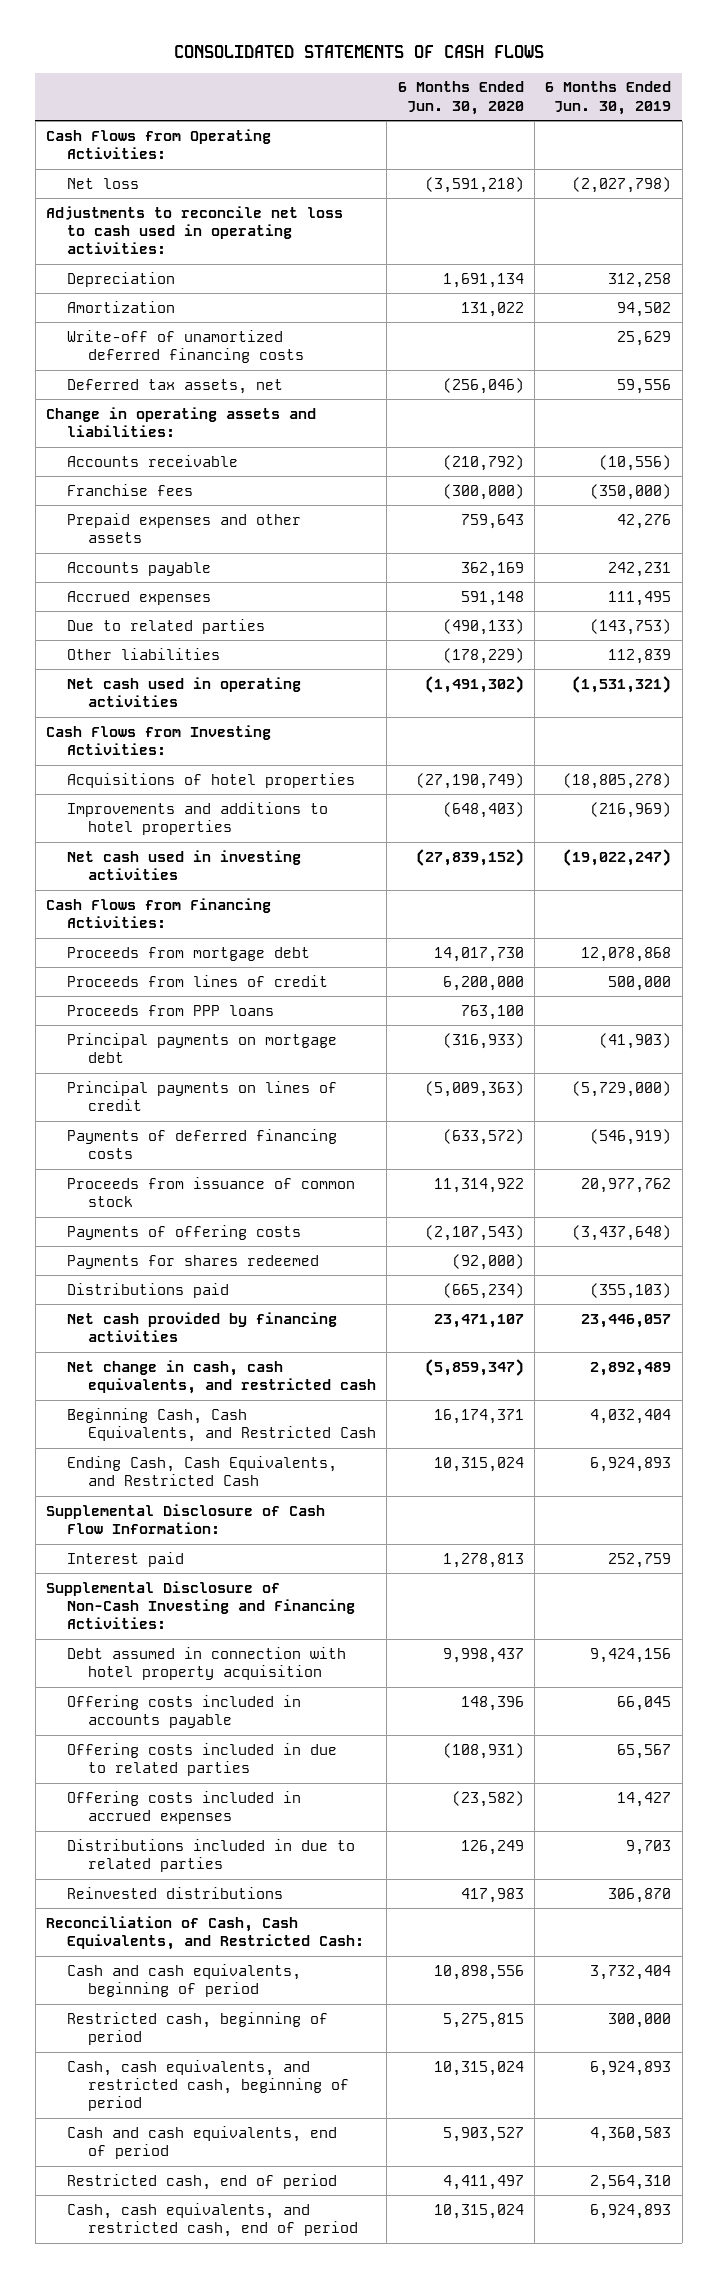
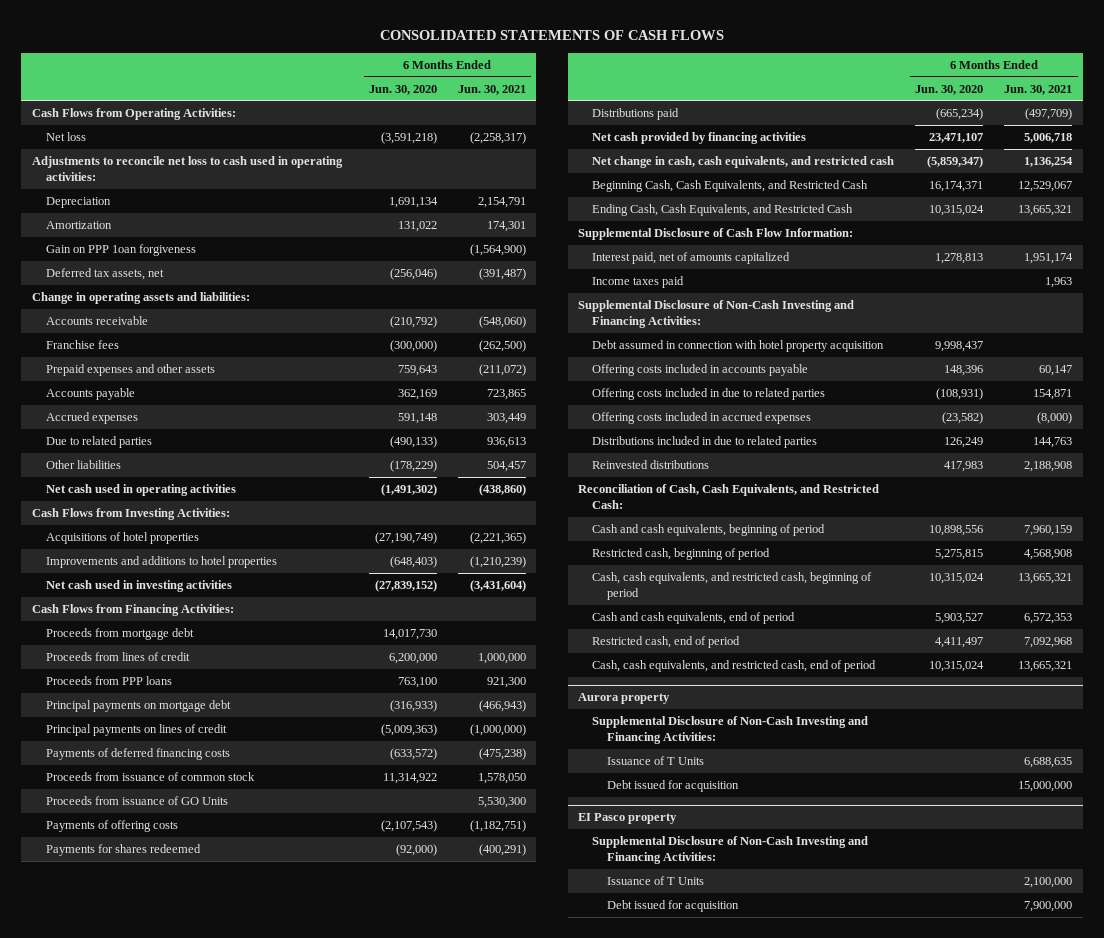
[545,81,672,115] 6 Months Ended Jun. 30, 2019 -> none
none -> [457,84,526,95] Jun. 30, 2021
[66,329,304,364] Write-off of unamortized deferred financing costs -> none
none -> [45,243,196,256] Gain on PPP 1oan forgiveness
none -> [45,795,228,805] Proceeds from issuance of GO Units
[66,1551,184,1567] Interest paid -> [592,251,791,264] Interest paid, net of amounts capitalized
none -> [592,275,685,288] Income taxes paid
none -> [578,693,671,705] Aurora property
none -> [592,715,869,745] Supplemental Disclosure of Non-Cash Investing and Financing Activities:
none -> [606,755,704,765] Issuance of T Units
none -> [606,779,739,792] Debt issued for acquisition
none -> [578,813,678,825] EI Pasco property
none -> [592,835,869,865] Supplemental Disclosure of Non-Cash Investing and Financing Activities:
none -> [606,875,704,885] Issuance of T Units
none -> [606,899,739,912] Debt issued for acquisition

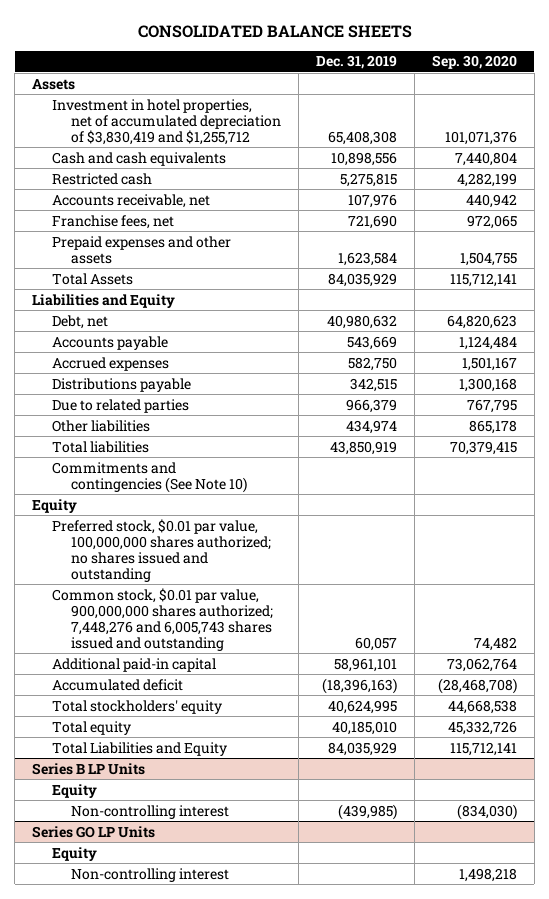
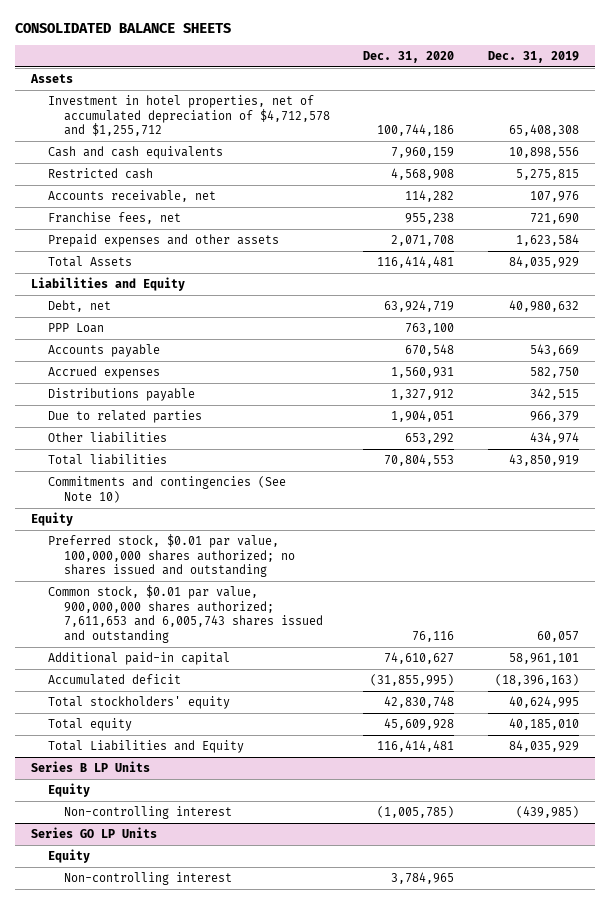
[431,55,517,70] Sep. 30, 2020 -> none
none -> [363,50,455,63] Dec. 31, 2020
[51,98,282,145] Investment in hotel properties, net of accumulated depreciation of $3,830,419 and $1,255,712 -> [47,95,331,137] Investment in hotel properties, net of accumulated depreciation of $4,712,578 and $1,255,712
none -> [47,323,104,334] PPP Loan
[51,587,274,651] Common stock, $0.01 par value, 900,000,000 shares authorized; 7,448,276 and 6,005,743 shares issued and outstanding -> [47,585,324,643] Common stock, $0.01 par value, 900,000,000 shares authorized; 7,611,653 and 6,005,743 shares issued and outstanding

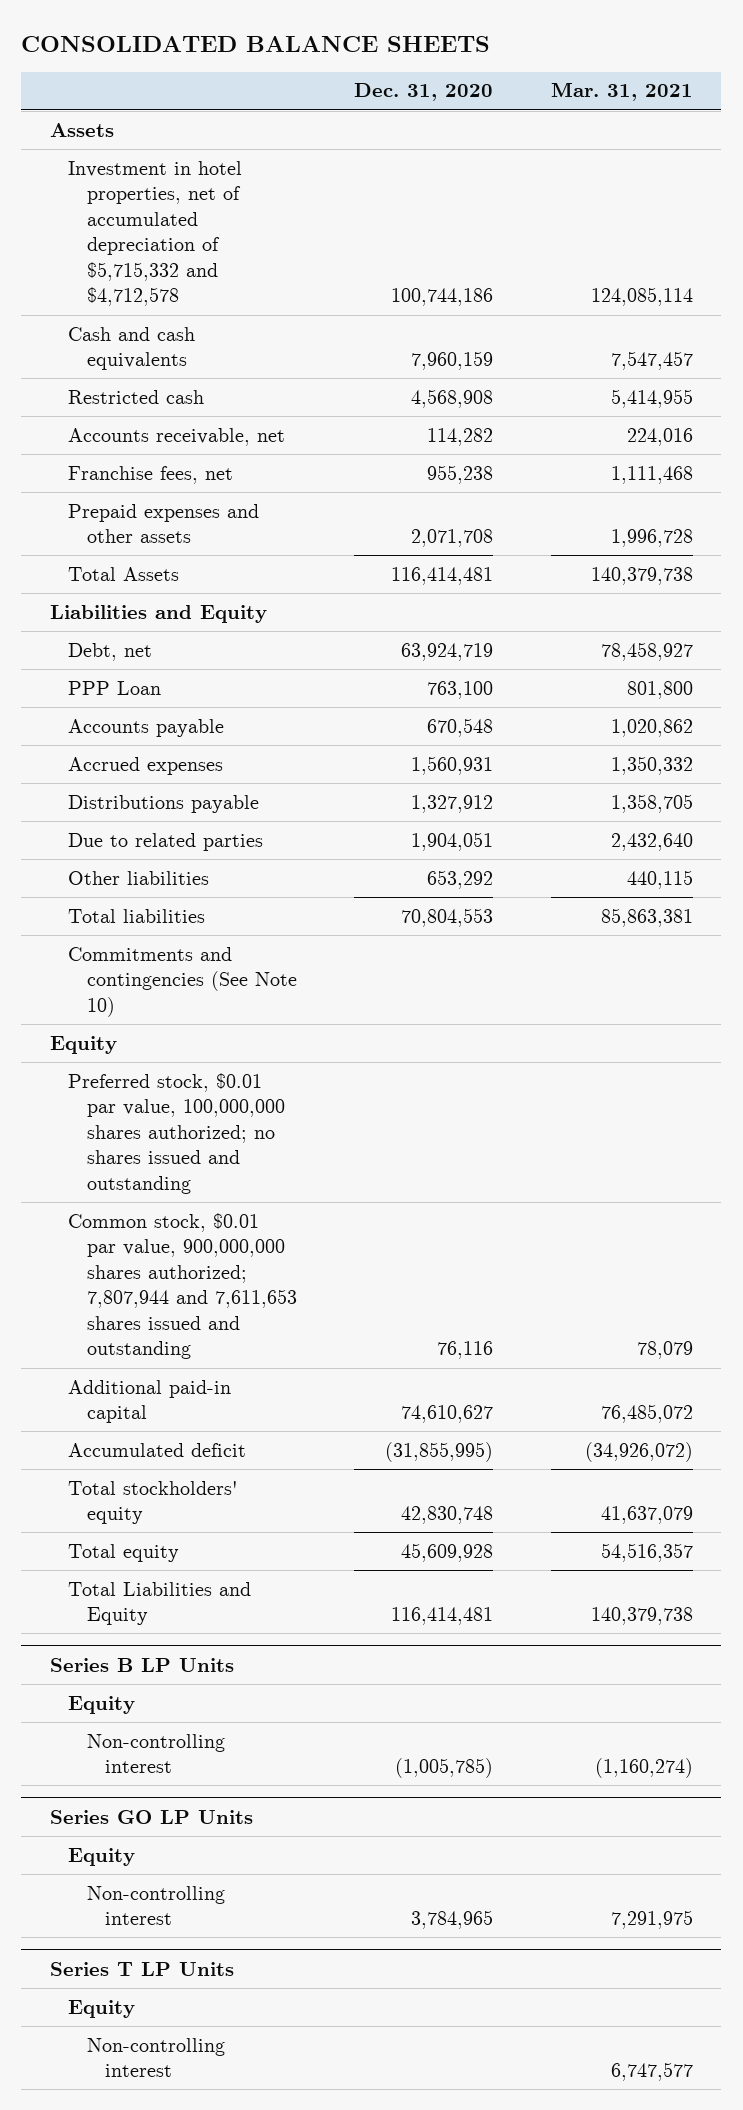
[487,50,579,63] Dec. 31, 2019 -> none
none -> [550,82,693,102] Mar. 31, 2021
[47,95,331,137] Investment in hotel properties, net of accumulated depreciation of $4,712,578 and $1,255,712 -> [68,160,243,307] Investment in hotel properties, net of accumulated depreciation of $5,715,332 and $4,712,578
[47,585,324,643] Common stock, $0.01 par value, 900,000,000 shares authorized; 7,611,653 and 6,005,743 shares issued and outstanding -> [68,1212,297,1360] Common stock, $0.01 par value, 900,000,000 shares authorized; 7,807,944 and 7,611,653 shares issued and outstanding
none -> [49,1961,234,1976] Series T LP Units
none -> [68,1999,136,2018] Equity
none -> [86,2037,225,2078] Non-controlling interest

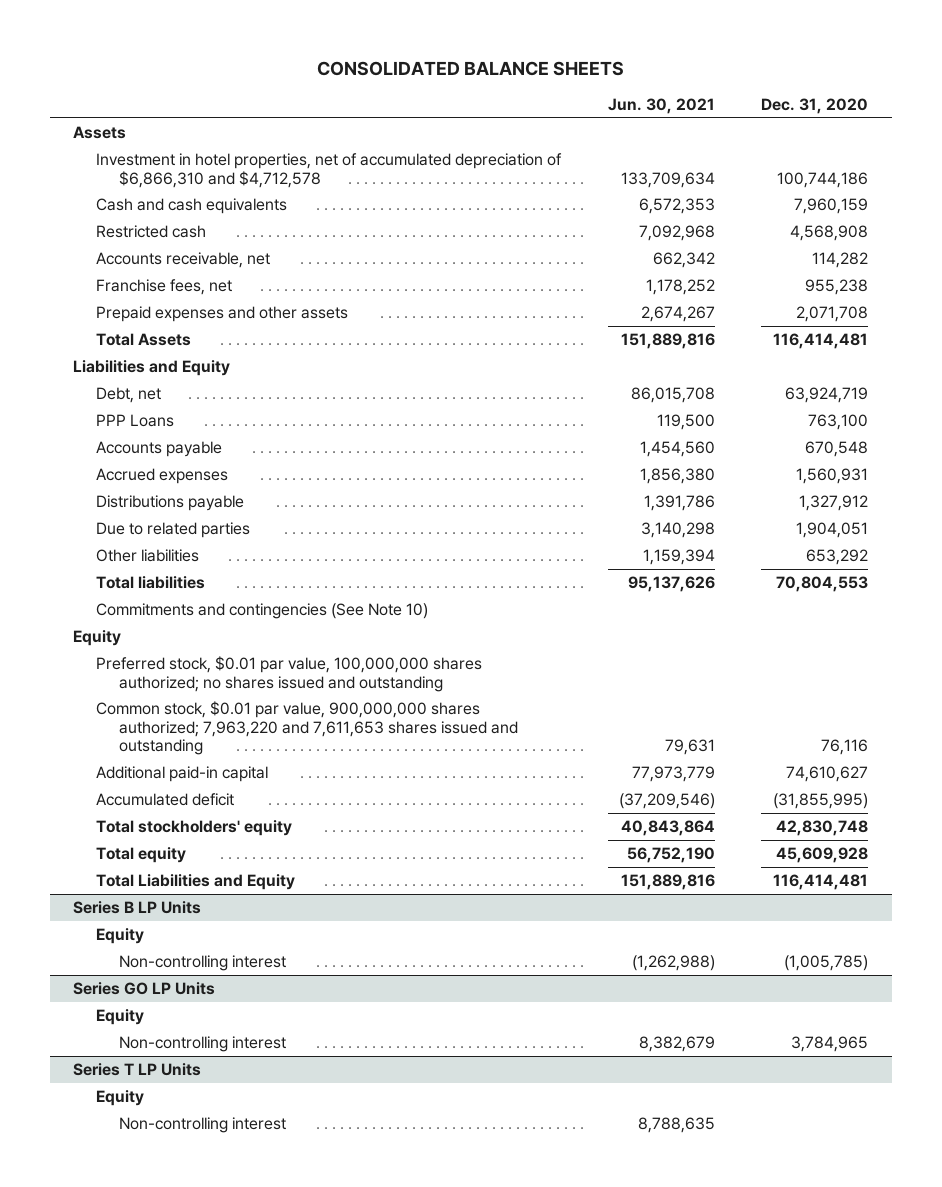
[550,82,693,102] Mar. 31, 2021 -> none
none -> [607,98,715,115] Jun. 30, 2021
[68,160,243,307] Investment in hotel properties, net of accumulated depreciation of $5,715,332 and $4,712,578 -> [96,152,563,188] Investment in hotel properties, net of accumulated depreciation of $6,866,310 and $4,712,578
[68,680,162,695] PPP Loan -> [96,413,175,427] PPP Loans
[68,1212,297,1360] Common stock, $0.01 par value, 900,000,000 shares authorized; 7,807,944 and 7,611,653 shares issued and outstanding -> [96,700,518,756] Common stock, $0.01 par value, 900,000,000 shares authorized; 7,963,220 and 7,611,653 shares issued and outstanding

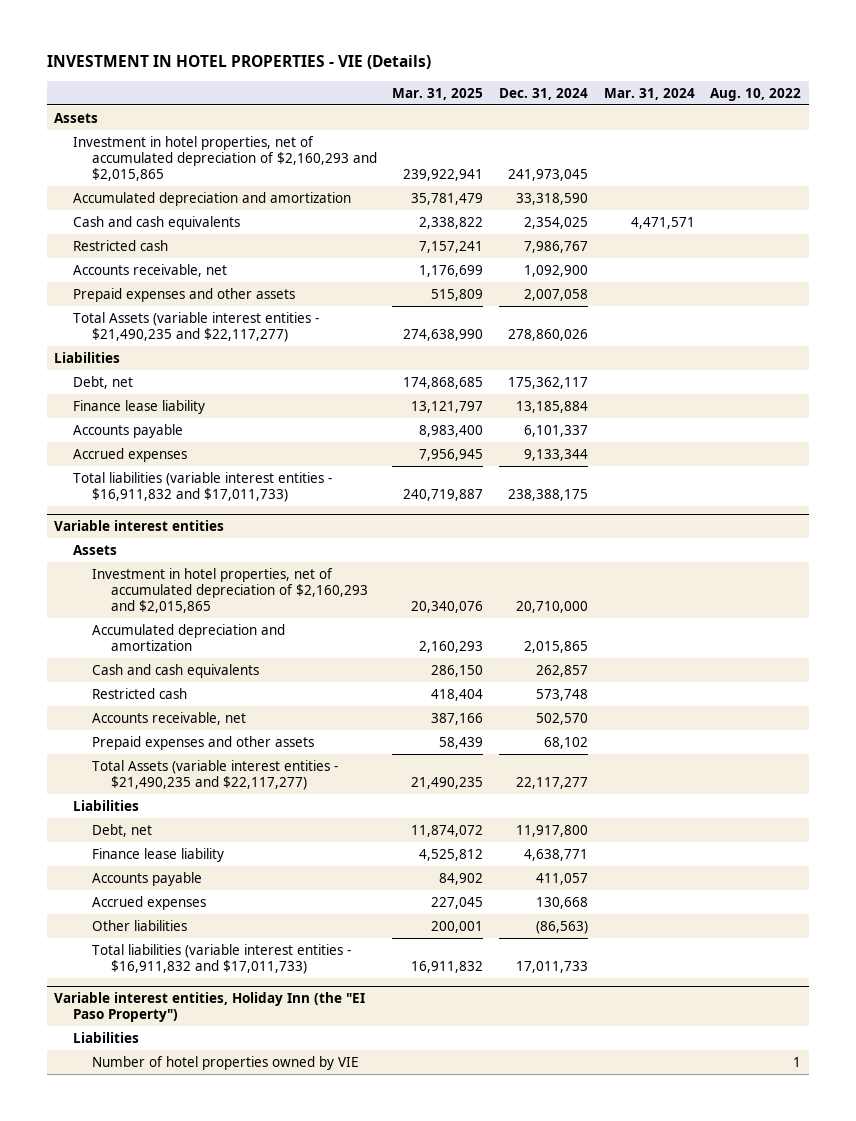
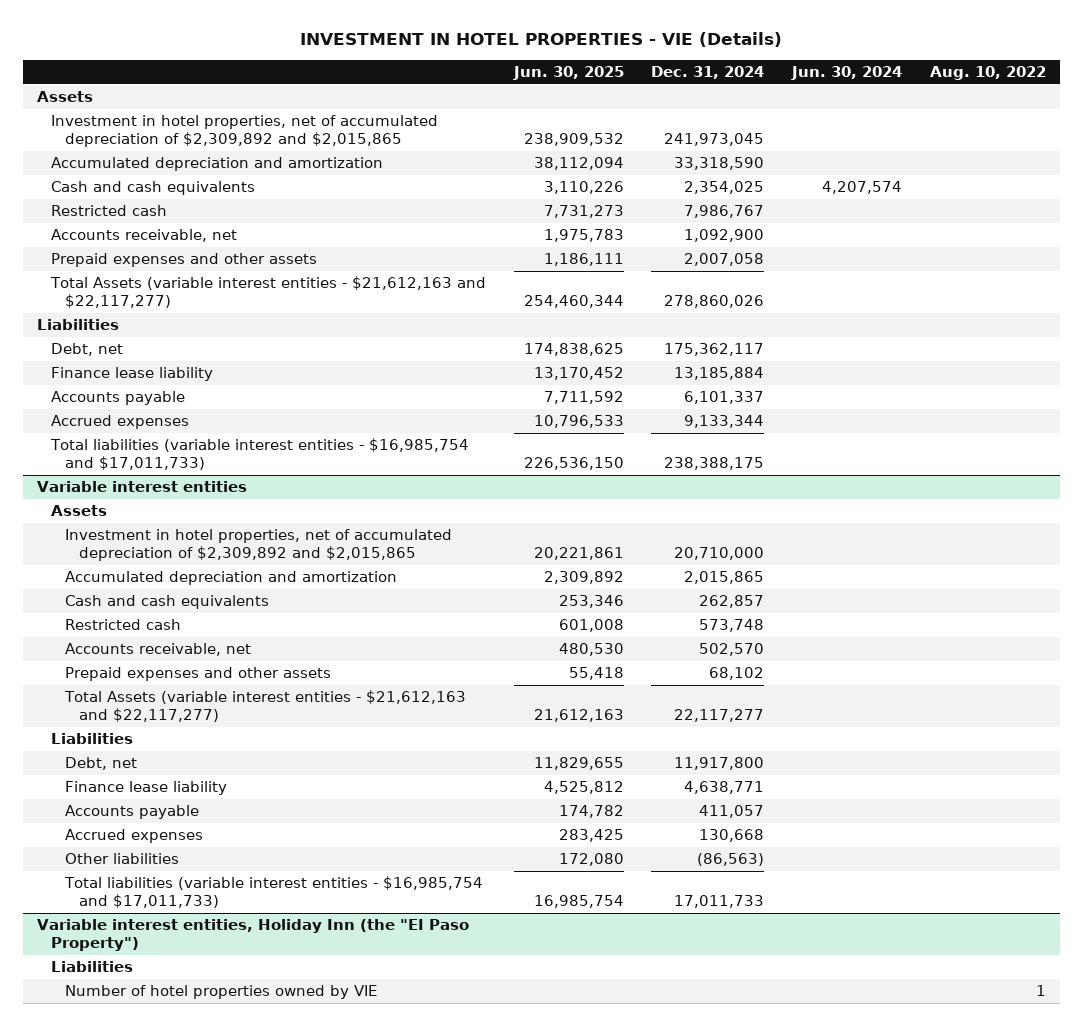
[392,87,484,100] Mar. 31, 2025 -> none
[603,87,695,100] Mar. 31, 2024 -> none
none -> [512,66,624,81] Jun. 30, 2025
none -> [791,66,903,81] Jun. 30, 2024
[73,135,377,182] Investment in hotel properties, net of accumulated depreciation of $2,160,293 and $2,015,865 -> [50,115,438,148] Investment in hotel properties, net of accumulated depreciation of $2,309,892 and $2,015,865
[73,311,320,343] Total Assets (variable interest entities - $21,490,235 and $22,117,277) -> [49,276,486,309] Total Assets (variable interest entities - $21,612,163 and $22,117,277)
[73,471,333,503] Total liabilities (variable interest entities - $16,911,832 and $17,011,733) -> [49,438,469,471] Total liabilities (variable interest entities - $16,985,754 and $17,011,733)
[91,567,368,614] Investment in hotel properties, net of accumulated depreciation of $2,160,293 and $2,015,865 -> [65,529,453,562] Investment in hotel properties, net of accumulated depreciation of $2,309,892 and $2,015,865
[91,759,338,791] Total Assets (variable interest entities - $21,490,235 and $22,117,277) -> [64,690,467,723] Total Assets (variable interest entities - $21,612,163 and $22,117,277)
[91,943,351,975] Total liabilities (variable interest entities - $16,911,832 and $17,011,733) -> [64,876,484,909] Total liabilities (variable interest entities - $16,985,754 and $17,011,733)

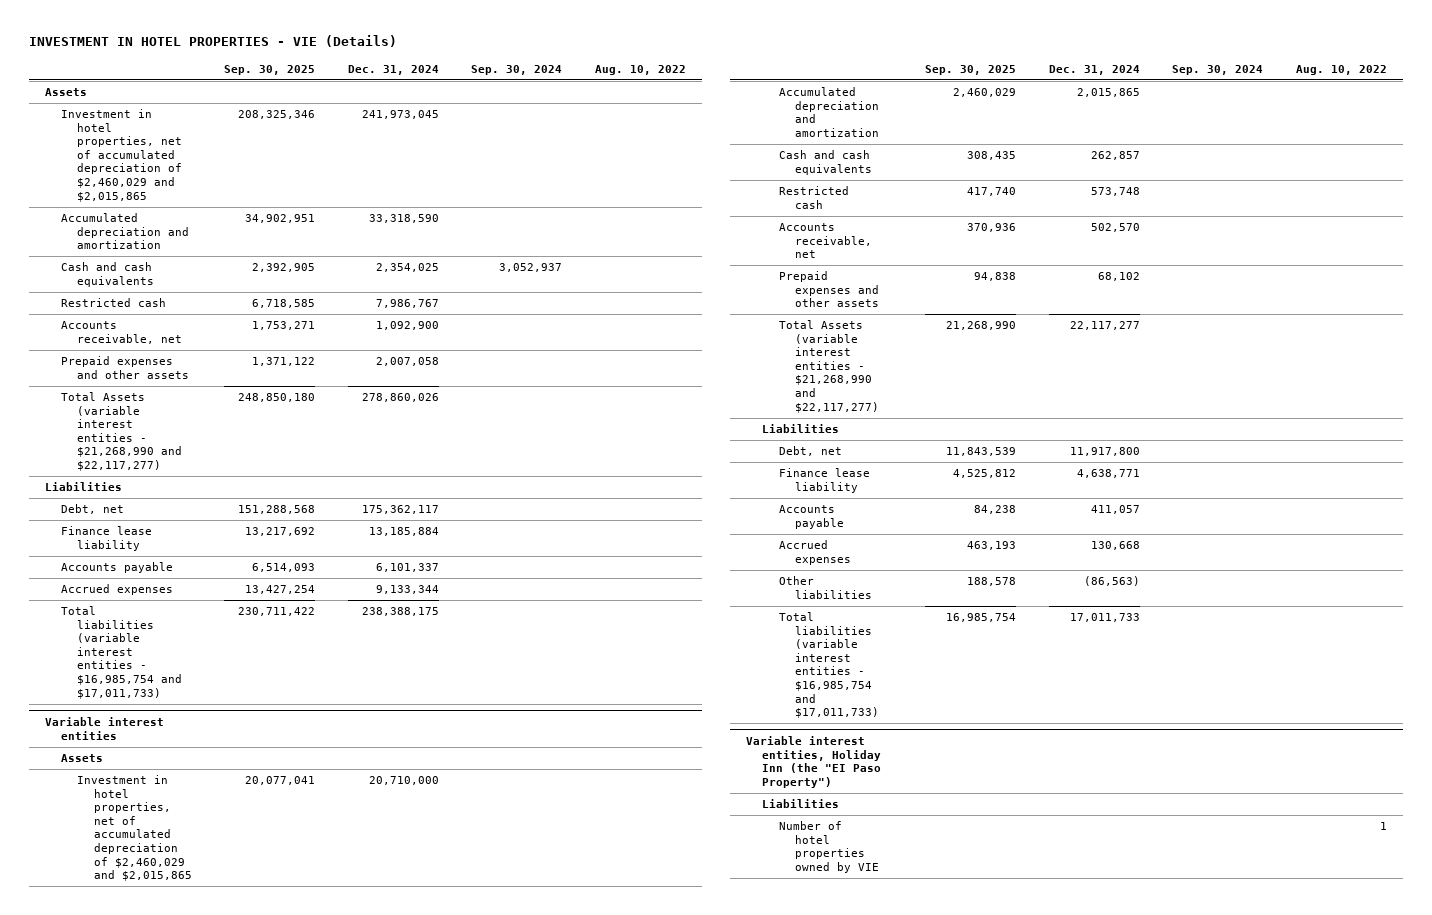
[512,66,624,81] Jun. 30, 2025 -> none
[791,66,903,81] Jun. 30, 2024 -> none
none -> [224,64,316,75] Sep. 30, 2025
none -> [471,64,563,75] Sep. 30, 2024
[50,115,438,148] Investment in hotel properties, net of accumulated depreciation of $2,309,892 and $2,015,865 -> [61,109,183,202] Investment in hotel properties, net of accumulated depreciation of $2,460,029 and $2,015,865
[49,276,486,309] Total Assets (variable interest entities - $21,612,163 and $22,117,277) -> [61,392,183,472] Total Assets (variable interest entities - $21,268,990 and $22,117,277)
[65,529,453,562] Investment in hotel properties, net of accumulated depreciation of $2,309,892 and $2,015,865 -> [77,775,192,882] Investment in hotel properties, net of accumulated depreciation of $2,460,029 and $2,015,865
[64,690,467,723] Total Assets (variable interest entities - $21,612,163 and $22,117,277) -> [778,320,879,413] Total Assets (variable interest entities - $21,268,990 and $22,117,277)

